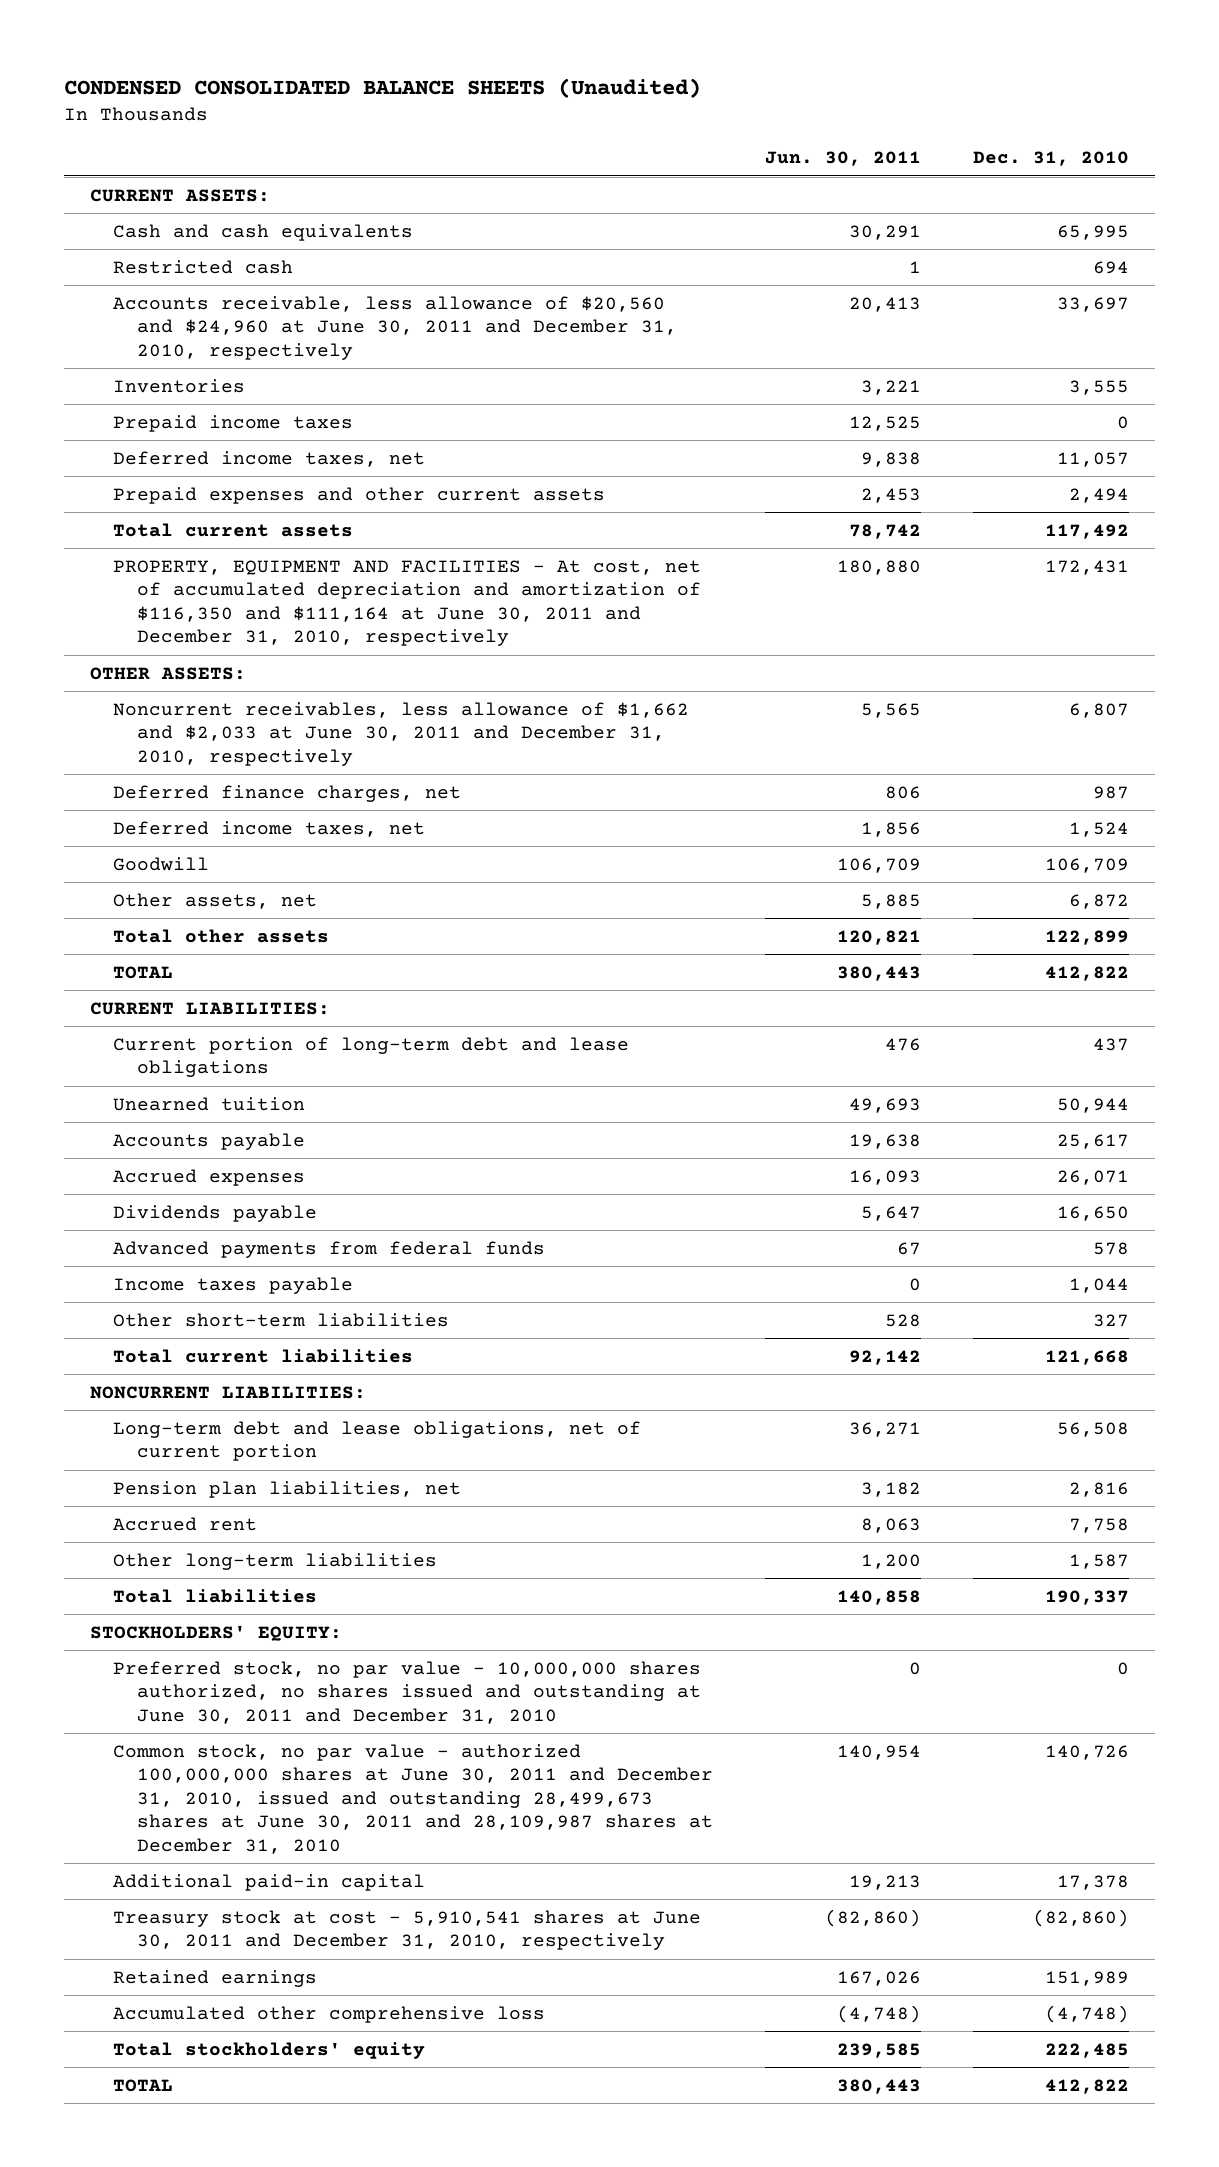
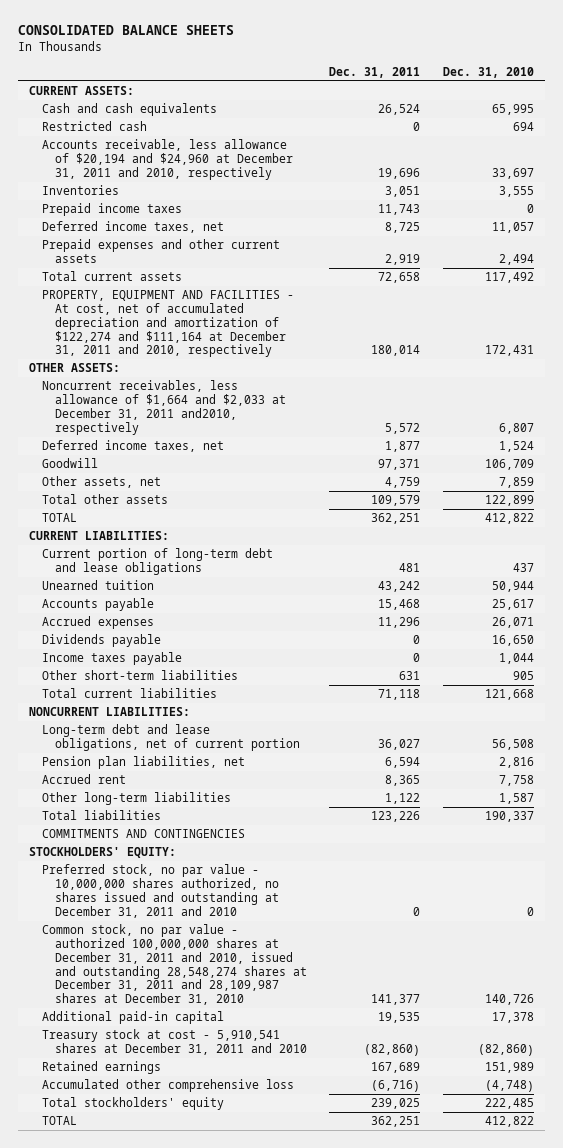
[64,78,702,99] CONDENSED CONSOLIDATED BALANCE SHEETS (Unaudited) -> [17,25,234,36] CONSOLIDATED BALANCE SHEETS
[764,151,921,167] Jun. 30, 2011 -> none
none -> [329,66,421,78] Dec. 31, 2011
[113,295,677,360] Accounts receivable, less allowance of $20,560 and $24,960 at June 30, 2011 and December 31, 2010, respectively -> [41,139,293,180] Accounts receivable, less allowance of $20,194 and $24,960 at December 31, 2011 and 2010, respectively
[113,559,702,647] PROPERTY, EQUIPMENT AND FACILITIES - At cost, net of accumulated depreciation and amortization of $116,350 and $111,164 at June 30, 2011 and December 31, 2010, respectively -> [41,290,294,358] PROPERTY, EQUIPMENT AND FACILITIES - At cost, net of accumulated depreciation and amortization of $122,274 and $111,164 at December 31, 2011 and 2010, respectively
[113,784,462,802] Deferred finance charges, net -> none
[113,701,690,766] Noncurrent receivables, less allowance of $1,662 and $2,033 at June 30, 2011 and December 31, 2010, respectively -> [41,380,286,435] Noncurrent receivables, less allowance of $1,664 and $2,033 at December 31, 2011 and2010, respectively
[1068,893,1129,909] 6,872 -> [498,477,534,489] 7,859
[113,1240,546,1258] Advanced payments from federal funds -> none
[1092,1313,1129,1327] 327 -> [512,671,534,681] 905
none -> [41,829,245,839] COMMITMENTS AND CONTINGENCIES
[113,1660,702,1724] Preferred stock, no par value - 10,000,000 shares authorized, no shares issued and outstanding at June 30, 2011 and December 31, 2010 -> [41,864,279,918] Preferred stock, no par value - 10,000,000 shares authorized, no shares issued and outstanding at December 31, 2011 and 2010
[113,1743,713,1854] Common stock, no par value - authorized 100,000,000 shares at June 30, 2011 and December 31, 2010, issued and outstanding 28,499,673 shares at June 30, 2011 and 28,109,987 shares at December 31, 2010 -> [41,924,307,1006] Common stock, no par value - authorized 100,000,000 shares at December 31, 2011 and 2010, issued and outstanding 28,548,274 shares at December 31, 2011 and 28,109,987 shares at December 31, 2010
[113,1909,702,1951] Treasury stock at cost - 5,910,541 shares at June 30, 2011 and December 31, 2010, respectively -> [41,1029,307,1056] Treasury stock at cost - 5,910,541 shares at December 31, 2011 and 2010

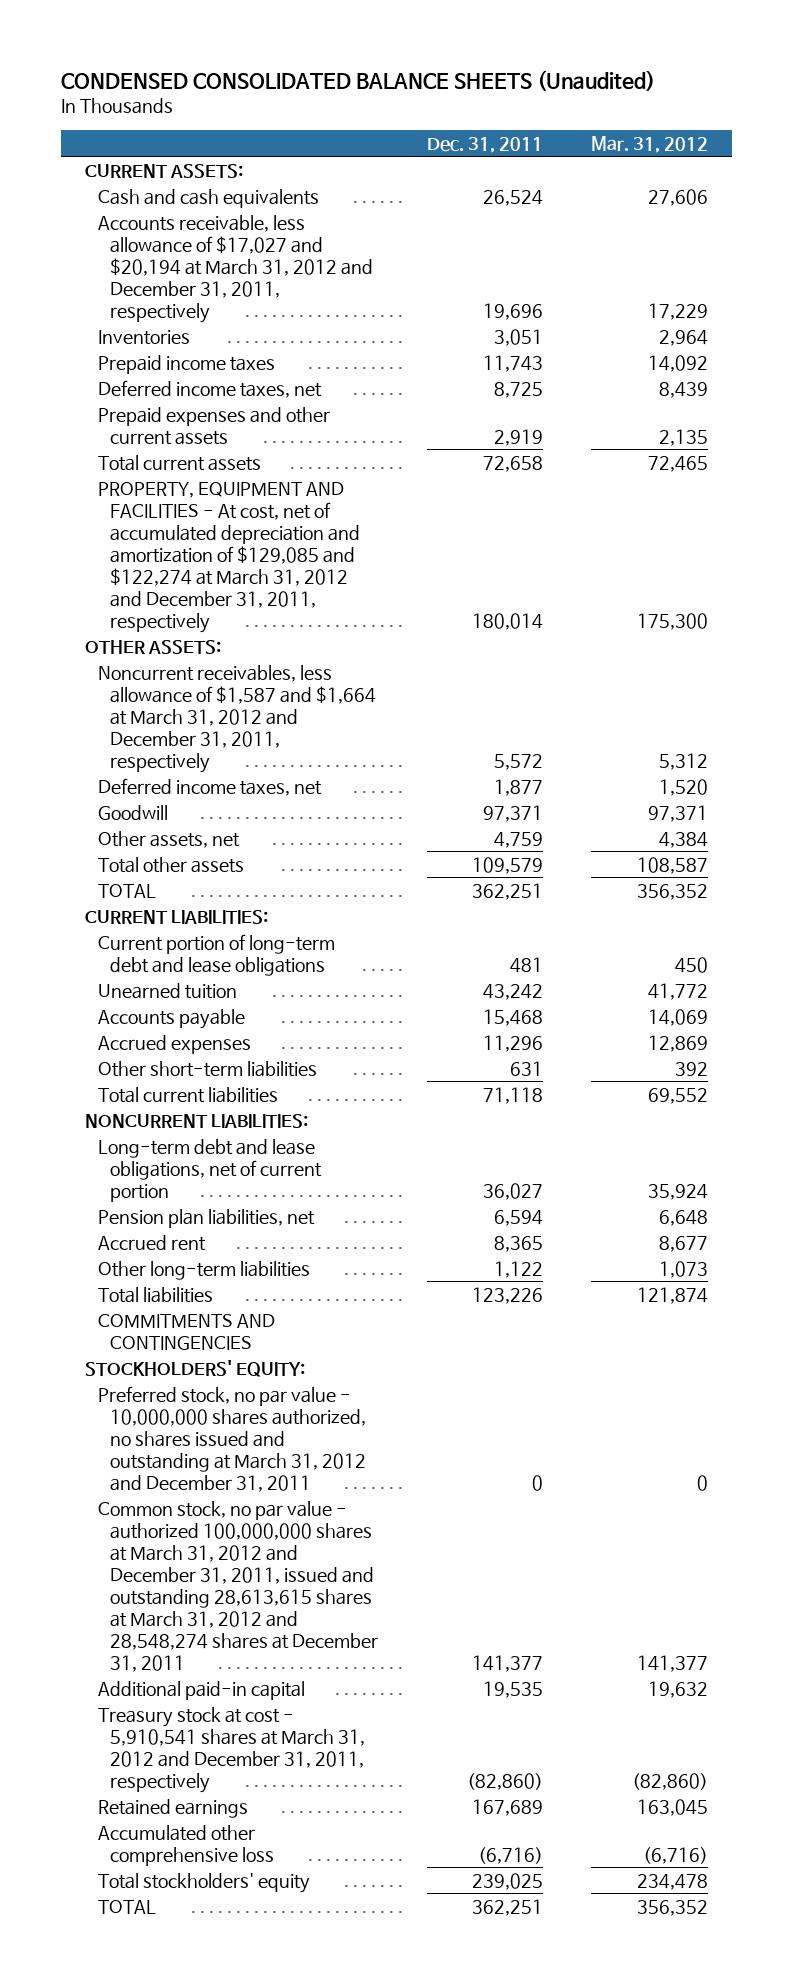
[17,25,234,36] CONSOLIDATED BALANCE SHEETS -> [60,70,655,92] CONDENSED CONSOLIDATED BALANCE SHEETS (Unaudited)
[442,66,534,78] Dec. 31, 2010 -> none
none -> [590,135,708,153] Mar. 31, 2012
[41,121,147,132] Restricted cash -> none
[41,139,293,180] Accounts receivable, less allowance of $20,194 and $24,960 at December 31, 2011 and 2010, respectively -> [97,214,374,323] Accounts receivable, less allowance of $17,027 and $20,194 at March 31, 2012 and December 31, 2011, respectively
[41,290,294,358] PROPERTY, EQUIPMENT AND FACILITIES - At cost, net of accumulated depreciation and amortization of $122,274 and $111,164 at December 31, 2011 and 2010, respectively -> [97,481,361,633] PROPERTY, EQUIPMENT AND FACILITIES - At cost, net of accumulated depreciation and amortization of $129,085 and $122,274 at March 31, 2012 and December 31, 2011, respectively
[41,380,286,435] Noncurrent receivables, less allowance of $1,664 and $2,033 at December 31, 2011 and2010, respectively -> [97,664,377,773] Noncurrent receivables, less allowance of $1,587 and $1,664 at March 31, 2012 and December 31, 2011, respectively
[41,634,161,648] Dividends payable -> none
[41,652,182,666] Income taxes payable -> none
[41,864,279,918] Preferred stock, no par value - 10,000,000 shares authorized, no shares issued and outstanding at December 31, 2011 and 2010 -> [97,1385,367,1492] Preferred stock, no par value - 10,000,000 shares authorized, no shares issued and outstanding at March 31, 2012 and December 31, 2011
[41,924,307,1006] Common stock, no par value - authorized 100,000,000 shares at December 31, 2011 and 2010, issued and outstanding 28,548,274 shares at December 31, 2011 and 28,109,987 shares at December 31, 2010 -> [97,1500,379,1672] Common stock, no par value - authorized 100,000,000 shares at March 31, 2012 and December 31, 2011, issued and outstanding 28,613,615 shares at March 31, 2012 and 28,548,274 shares at December 31, 2011
[41,1029,307,1056] Treasury stock at cost - 5,910,541 shares at December 31, 2011 and 2010 -> [97,1706,366,1793] Treasury stock at cost - 5,910,541 shares at March 31, 2012 and December 31, 2011, respectively

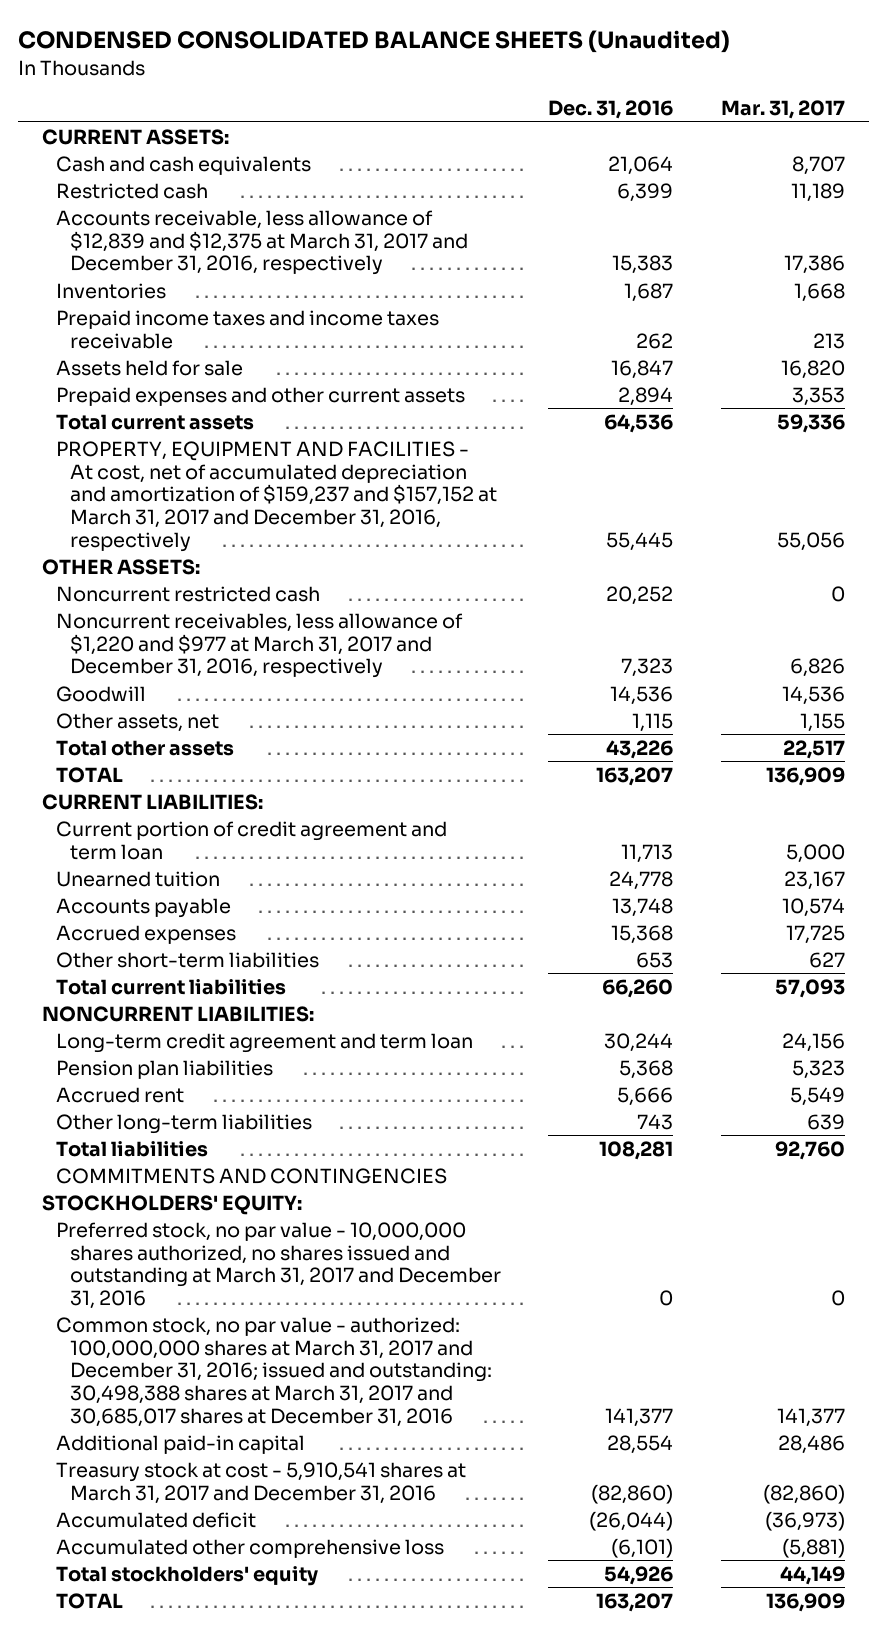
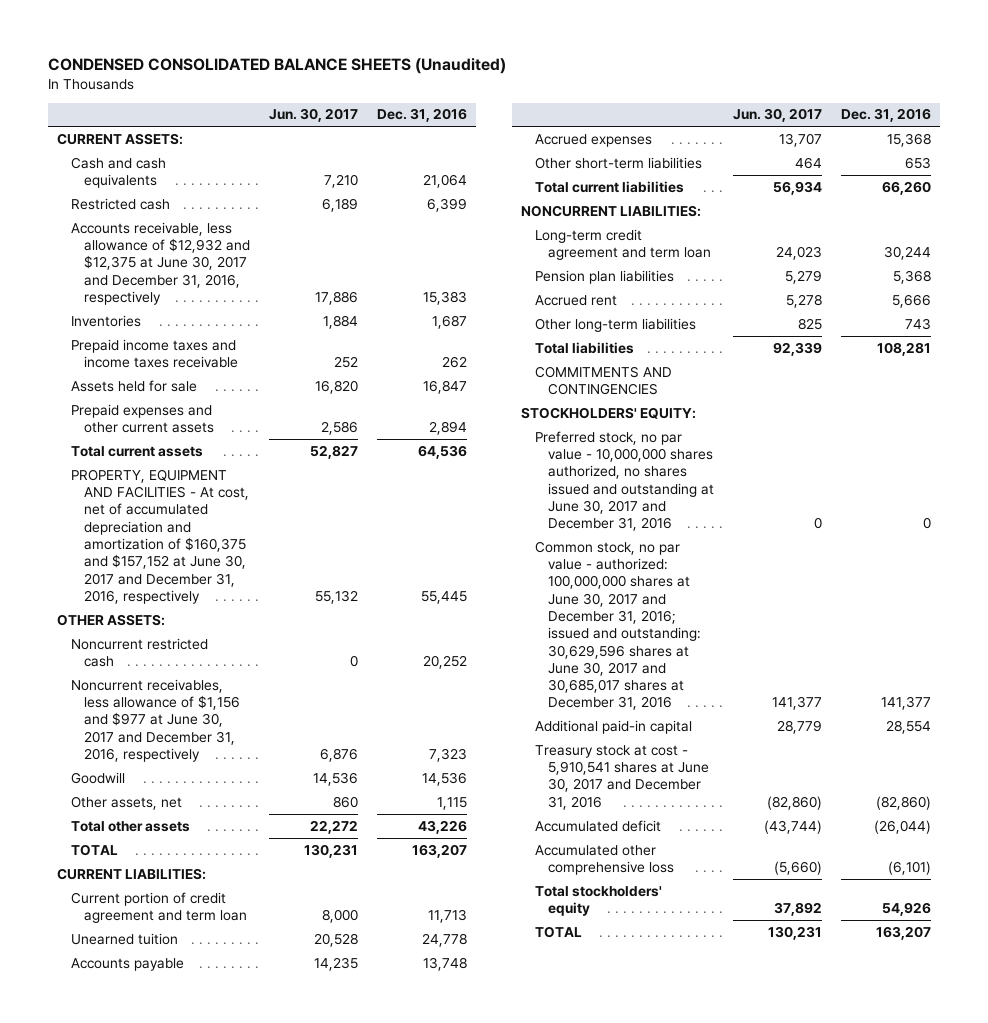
[720,100,845,120] Mar. 31, 2017 -> none
none -> [268,108,358,123] Jun. 30, 2017
[55,209,468,276] Accounts receivable, less allowance of $12,839 and $12,375 at March 31, 2017 and December 31, 2016, respectively -> [70,221,250,306] Accounts receivable, less allowance of $12,932 and $12,375 at June 30, 2017 and December 31, 2016, respectively
[55,440,497,552] PROPERTY, EQUIPMENT AND FACILITIES - At cost, net of accumulated depreciation and amortization of $159,237 and $157,152 at March 31, 2017 and December 31, 2016, respectively -> [70,468,249,604] PROPERTY, EQUIPMENT AND FACILITIES - At cost, net of accumulated depreciation and amortization of $160,375 and $157,152 at June 30, 2017 and December 31, 2016, respectively
[55,612,463,679] Noncurrent receivables, less allowance of $1,220 and $977 at March 31, 2017 and December 31, 2016, respectively -> [70,678,240,763] Noncurrent receivables, less allowance of $1,156 and $977 at June 30, 2017 and December 31, 2016, respectively
[55,1221,501,1309] Preferred stock, no par value - 10,000,000 shares authorized, no shares issued and outstanding at March 31, 2017 and December 31, 2016 -> [534,430,714,532] Preferred stock, no par value - 10,000,000 shares authorized, no shares issued and outstanding at June 30, 2017 and December 31, 2016
[55,1316,492,1427] Common stock, no par value - authorized: 100,000,000 shares at March 31, 2017 and December 31, 2016; issued and outstanding: 30,498,388 shares at March 31, 2017 and 30,685,017 shares at December 31, 2016 -> [534,540,701,711] Common stock, no par value - authorized: 100,000,000 shares at June 30, 2017 and December 31, 2016; issued and outstanding: 30,629,596 shares at June 30, 2017 and 30,685,017 shares at December 31, 2016
[55,1461,466,1504] Treasury stock at cost - 5,910,541 shares at March 31, 2017 and December 31, 2016 -> [534,744,709,810] Treasury stock at cost - 5,910,541 shares at June 30, 2017 and December 31, 2016

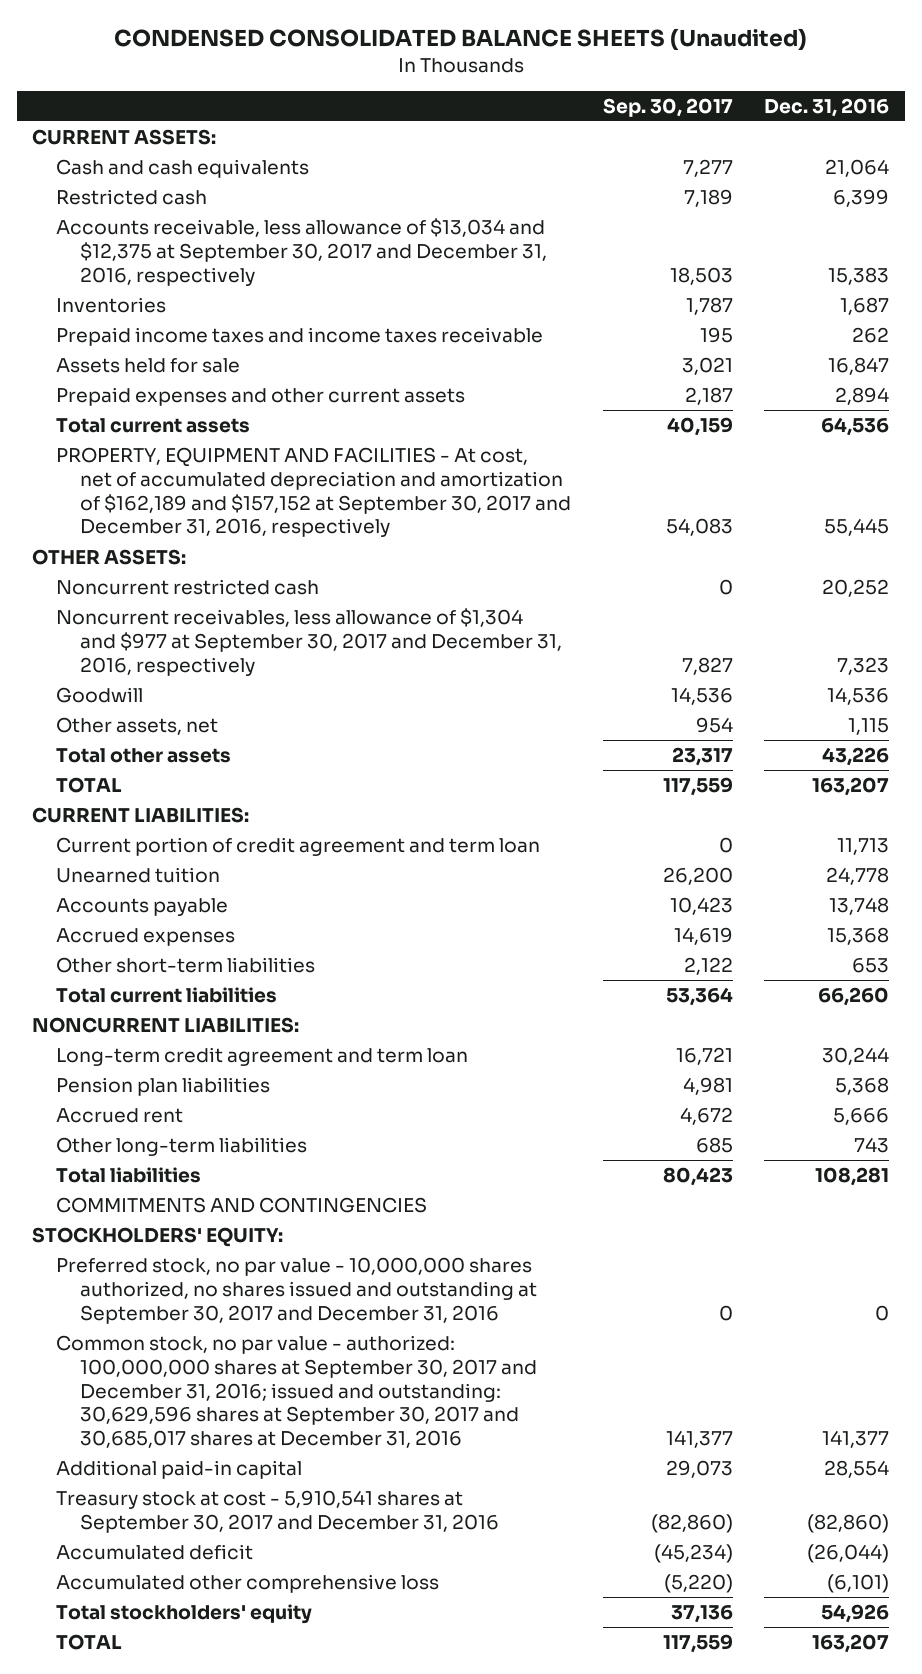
[268,108,358,123] Jun. 30, 2017 -> none
none -> [602,97,733,117] Sep. 30, 2017
[70,221,250,306] Accounts receivable, less allowance of $12,932 and $12,375 at June 30, 2017 and December 31, 2016, respectively -> [56,217,548,286] Accounts receivable, less allowance of $13,034 and $12,375 at September 30, 2017 and December 31, 2016, respectively
[70,468,249,604] PROPERTY, EQUIPMENT AND FACILITIES - At cost, net of accumulated depreciation and amortization of $160,375 and $157,152 at June 30, 2017 and December 31, 2016, respectively -> [56,446,572,538] PROPERTY, EQUIPMENT AND FACILITIES - At cost, net of accumulated depreciation and amortization of $162,189 and $157,152 at September 30, 2017 and December 31, 2016, respectively
[70,678,240,763] Noncurrent receivables, less allowance of $1,156 and $977 at June 30, 2017 and December 31, 2016, respectively -> [56,607,563,676] Noncurrent receivables, less allowance of $1,304 and $977 at September 30, 2017 and December 31, 2016, respectively
[534,430,714,532] Preferred stock, no par value - 10,000,000 shares authorized, no shares issued and outstanding at June 30, 2017 and December 31, 2016 -> [56,1256,538,1324] Preferred stock, no par value - 10,000,000 shares authorized, no shares issued and outstanding at September 30, 2017 and December 31, 2016
[534,540,701,711] Common stock, no par value - authorized: 100,000,000 shares at June 30, 2017 and December 31, 2016; issued and outstanding: 30,629,596 shares at June 30, 2017 and 30,685,017 shares at December 31, 2016 -> [56,1334,538,1449] Common stock, no par value - authorized: 100,000,000 shares at September 30, 2017 and December 31, 2016; issued and outstanding: 30,629,596 shares at September 30, 2017 and 30,685,017 shares at December 31, 2016
[534,744,709,810] Treasury stock at cost - 5,910,541 shares at June 30, 2017 and December 31, 2016 -> [56,1489,500,1533] Treasury stock at cost - 5,910,541 shares at September 30, 2017 and December 31, 2016

